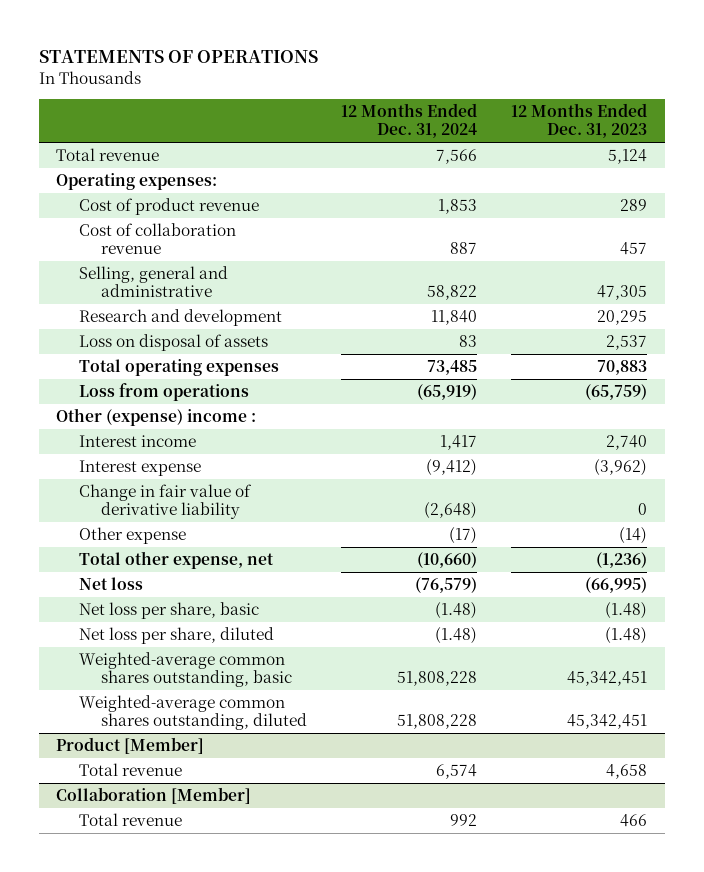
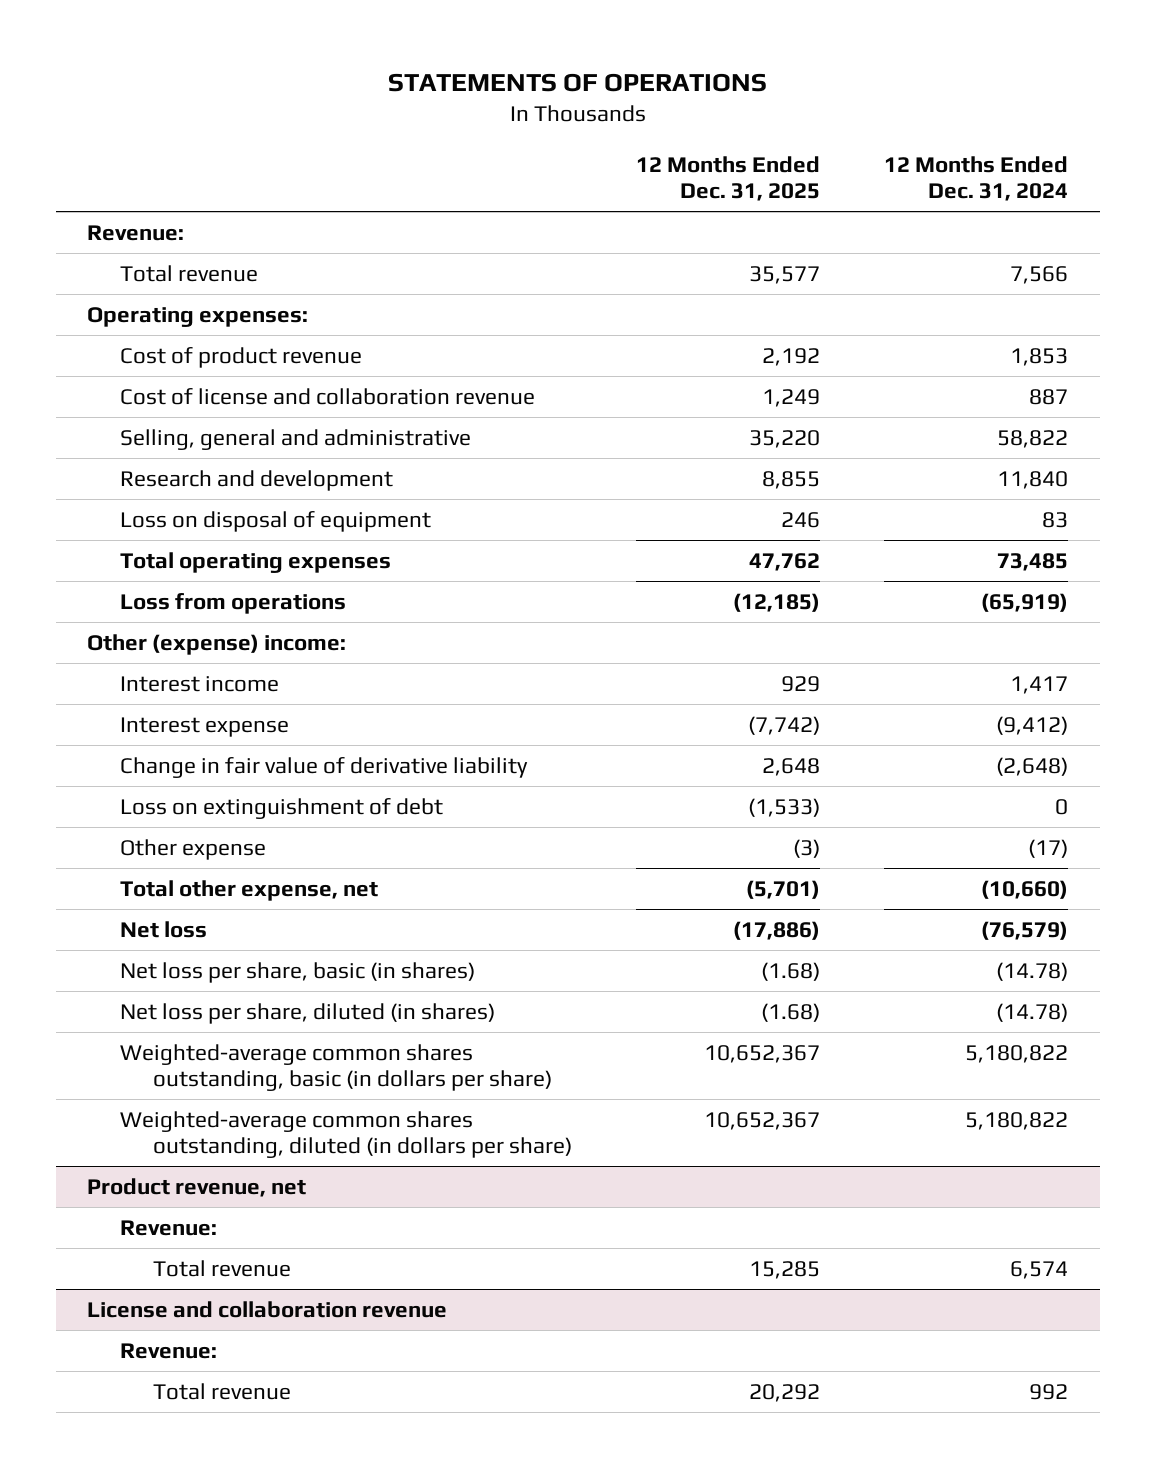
[511,103,648,139] 12 Months Ended Dec. 31, 2023 -> none
none -> [636,155,821,201] 12 Months Ended Dec. 31, 2025
none -> [87,224,185,241] Revenue:
[78,222,236,255] Cost of collaboration revenue -> [120,387,536,405] Cost of license and collaboration revenue
[78,333,268,351] Loss on disposal of assets -> [120,510,432,532] Loss on disposal of equipment
[56,407,257,426] Other (expense) income : -> [87,633,347,655] Other (expense) income:
none -> [120,797,444,819] Loss on extinguishment of debt
[78,601,259,619] Net loss per share, basic -> [120,961,476,983] Net loss per share, basic (in shares)
[435,601,478,619] (1.48) -> [995,961,1068,981] (14.78)
[78,626,274,644] Net loss per share, diluted -> [120,1002,496,1024] Net loss per share, diluted (in shares)
[435,626,478,644] (1.48) -> [995,1002,1068,1022] (14.78)
[78,651,293,688] Weighted-average common shares outstanding, basic -> [120,1043,553,1092] Weighted-average common shares outstanding, basic (in dollars per share)
[397,671,478,687] 51,808,228 -> [964,1044,1068,1063] 5,180,822
[78,694,308,731] Weighted-average common shares outstanding, diluted -> [120,1110,573,1159] Weighted-average common shares outstanding, diluted (in dollars per share)
[397,714,478,730] 51,808,228 -> [964,1111,1068,1130] 5,180,822
[56,736,205,754] Product [Member] -> [87,1177,307,1197] Product revenue, net
none -> [120,1219,218,1236] Revenue:
[56,786,252,804] Collaboration [Member] -> none
none -> [87,1300,448,1318] License and collaboration revenue
none -> [120,1342,218,1359] Revenue:

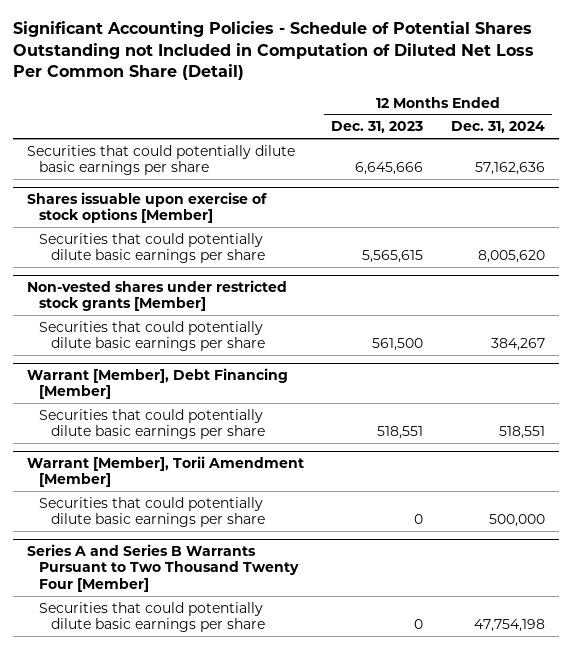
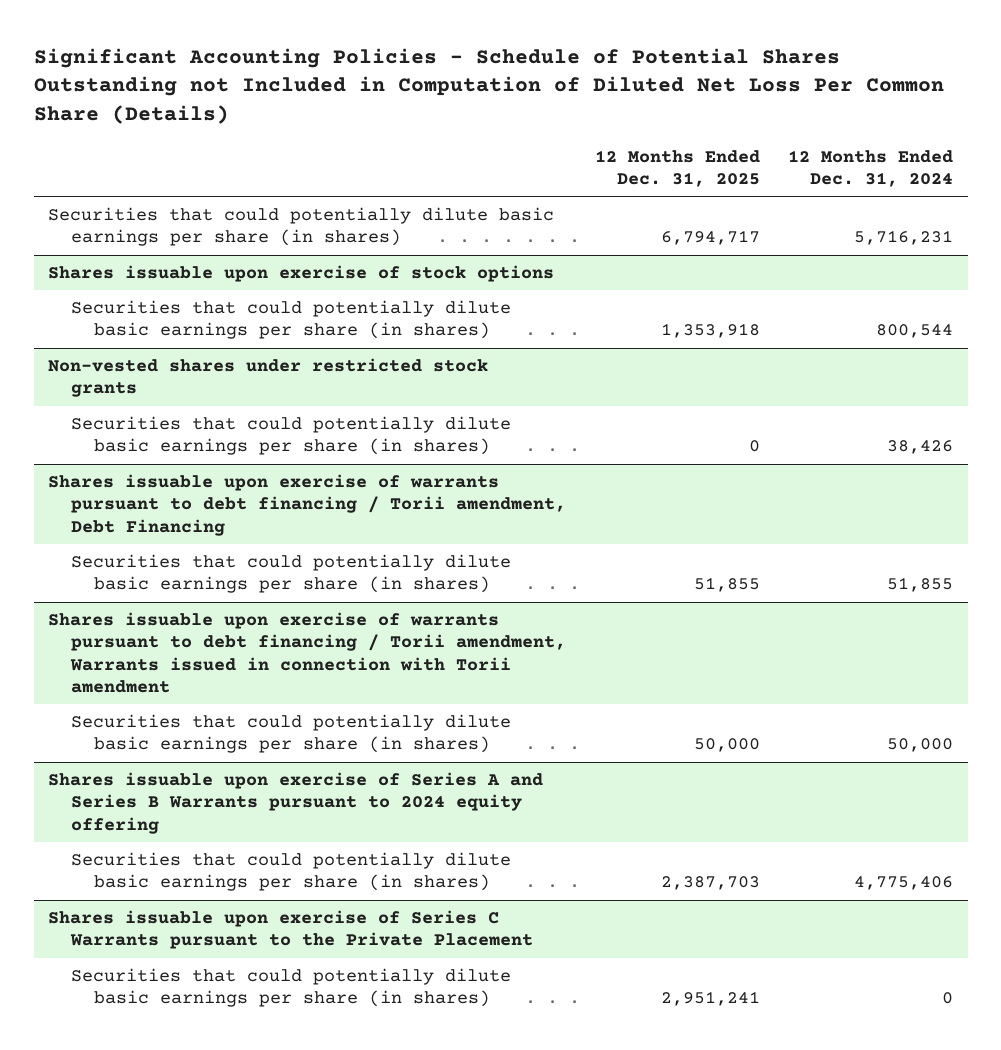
[12,21,534,81] Significant Accounting Policies - Schedule of Potential Shares Outstanding not Included in Computation of Diluted Net Loss Per Common Share (Detail) -> [33,47,944,125] Significant Accounting Policies - Schedule of Potential Shares Outstanding not Included in Computation of Diluted Net Loss Per Common Share (Details)
[331,121,424,134] Dec. 31, 2023 -> none
none -> [594,149,760,188] 12 Months Ended Dec. 31, 2025
[26,367,288,400] Warrant [Member], Debt Financing [Member] -> none
[26,455,304,488] Warrant [Member], Torii Amendment [Member] -> none
[26,144,295,176] Securities that could potentially dilute basic earnings per share -> [48,206,555,247] Securities that could potentially dilute basic earnings per share (in shares)
[474,162,545,176] 57,162,636 -> [854,230,954,246] 5,716,231
[26,191,267,224] Shares issuable upon exercise of stock options [Member] -> [48,264,555,282] Shares issuable upon exercise of stock options
[38,232,265,264] Securities that could potentially dilute basic earnings per share -> [71,299,512,340] Securities that could potentially dilute basic earnings per share (in shares)
[477,250,545,264] 8,005,620 -> [876,324,954,339] 800,544
[26,279,287,312] Non-vested shares under restricted stock grants [Member] -> [48,357,489,398] Non-vested shares under restricted stock grants
[38,320,265,352] Securities that could potentially dilute basic earnings per share -> [71,415,512,456] Securities that could potentially dilute basic earnings per share (in shares)
[490,338,545,352] 384,267 -> [887,440,954,455] 38,426
none -> [48,473,567,536] Shares issuable upon exercise of warrants pursuant to debt financing / Torii amendment, Debt Financing
[38,408,265,440] Securities that could potentially dilute basic earnings per share -> [71,553,512,594] Securities that could potentially dilute basic earnings per share (in shares)
[498,426,545,440] 518,551 -> [887,577,954,593] 51,855
none -> [48,611,567,694] Shares issuable upon exercise of warrants pursuant to debt financing / Torii amendment, Warrants issued in connection with Torii amendment
[38,496,265,528] Securities that could potentially dilute basic earnings per share -> [71,713,512,754] Securities that could potentially dilute basic earnings per share (in shares)
[488,514,545,528] 500,000 -> [887,738,954,753] 50,000
[26,543,299,592] Series A and Series B Warrants Pursuant to Two Thousand Twenty Four [Member] -> [48,771,544,834] Shares issuable upon exercise of Series A and Series B Warrants pursuant to 2024 equity offering
[38,601,265,633] Securities that could potentially dilute basic earnings per share -> [71,851,512,892] Securities that could potentially dilute basic earnings per share (in shares)
[473,619,545,633] 47,754,198 -> [854,876,954,891] 4,775,406
none -> [48,909,534,950] Shares issuable upon exercise of Series C Warrants pursuant to the Private Placement
none -> [71,967,512,1008] Securities that could potentially dilute basic earnings per share (in shares)

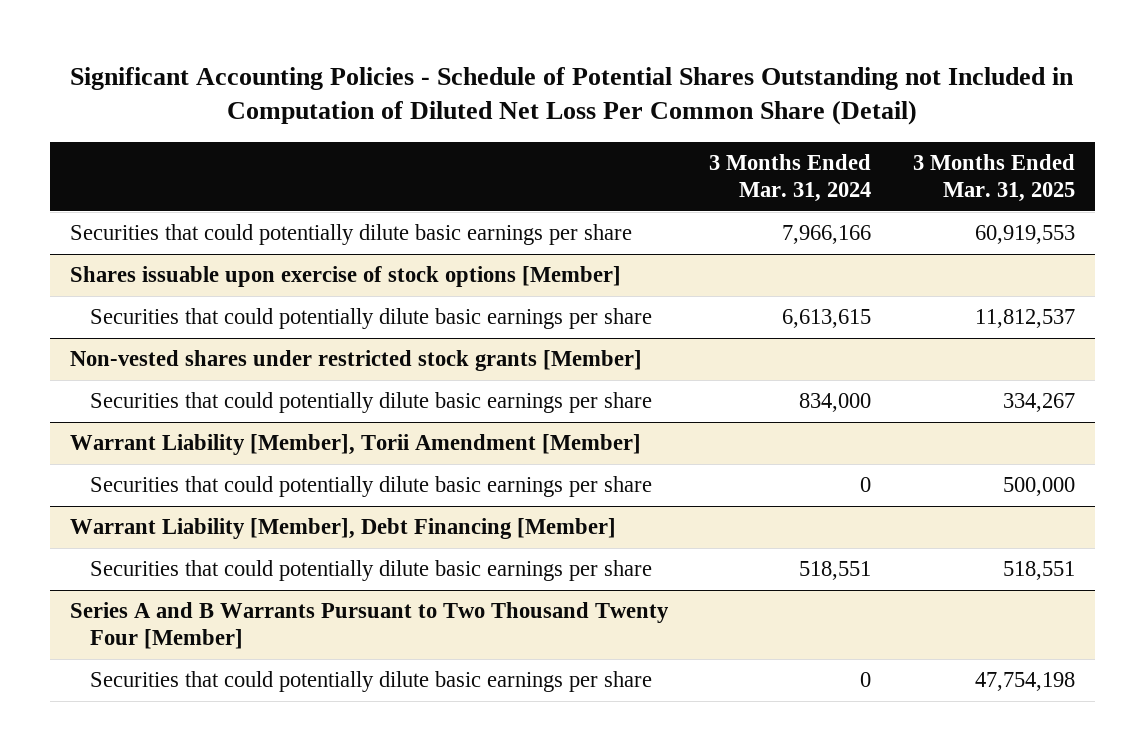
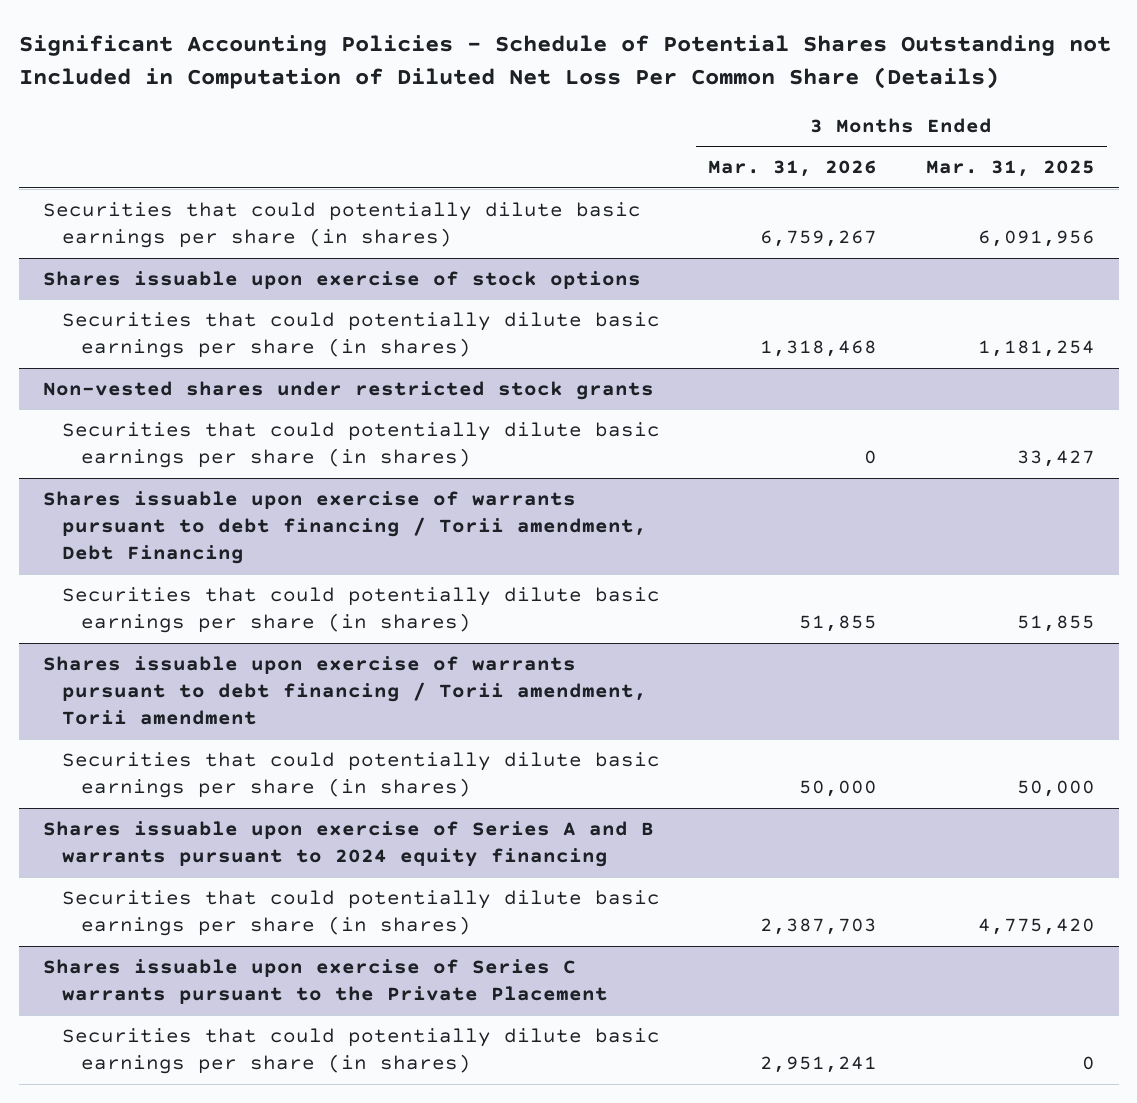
[70,66,1075,126] Significant Accounting Policies - Schedule of Potential Shares Outstanding not Included in Computation of Diluted Net Loss Per Common Share (Detail) -> [18,35,1111,89] Significant Accounting Policies - Schedule of Potential Shares Outstanding not Included in Computation of Diluted Net Loss Per Common Share (Details)
[709,154,872,202] 3 Months Ended Mar. 31, 2024 -> none
none -> [708,160,878,178] Mar. 31, 2026
[70,434,642,456] Warrant Liability [Member], Torii Amendment [Member] -> none
[70,518,617,540] Warrant Liability [Member], Debt Financing [Member] -> none
[70,224,633,246] Securities that could potentially dilute basic earnings per share -> [42,201,641,249] Securities that could potentially dilute basic earnings per share (in shares)
[974,225,1075,245] 60,919,553 -> [977,230,1095,248] 6,091,956
[70,266,622,288] Shares issuable upon exercise of stock options [Member] -> [42,270,641,289] Shares issuable upon exercise of stock options
[89,308,652,330] Securities that could potentially dilute basic earnings per share -> [61,311,660,359] Securities that could potentially dilute basic earnings per share (in shares)
[974,309,1075,329] 11,812,537 -> [977,340,1095,358] 1,181,254
[70,350,643,372] Non-vested shares under restricted stock grants [Member] -> [42,380,654,400] Non-vested shares under restricted stock grants
[89,392,652,414] Securities that could potentially dilute basic earnings per share -> [61,421,660,469] Securities that could potentially dilute basic earnings per share (in shares)
[1002,393,1075,413] 334,267 -> [1016,450,1095,468] 33,427
none -> [42,490,647,565] Shares issuable upon exercise of warrants pursuant to debt financing / Torii amendment, Debt Financing
[89,476,652,498] Securities that could potentially dilute basic earnings per share -> [61,586,660,634] Securities that could potentially dilute basic earnings per share (in shares)
[1002,477,1075,497] 500,000 -> [1016,615,1095,633] 51,855
none -> [42,655,647,726] Shares issuable upon exercise of warrants pursuant to debt financing / Torii amendment, Torii amendment
[89,560,652,582] Securities that could potentially dilute basic earnings per share -> [61,751,660,799] Securities that could potentially dilute basic earnings per share (in shares)
[1002,561,1075,581] 518,551 -> [1016,780,1095,798] 50,000
[70,602,670,649] Series A and B Warrants Pursuant to Two Thousand Twenty Four [Member] -> [42,820,654,868] Shares issuable upon exercise of Series A and B warrants pursuant to 2024 equity financing
[89,671,652,693] Securities that could potentially dilute basic earnings per share -> [61,889,660,937] Securities that could potentially dilute basic earnings per share (in shares)
[974,672,1075,692] 47,754,198 -> [977,918,1095,936] 4,775,420
none -> [42,958,608,1005] Shares issuable upon exercise of Series C warrants pursuant to the Private Placement
none -> [61,1027,660,1075] Securities that could potentially dilute basic earnings per share (in shares)

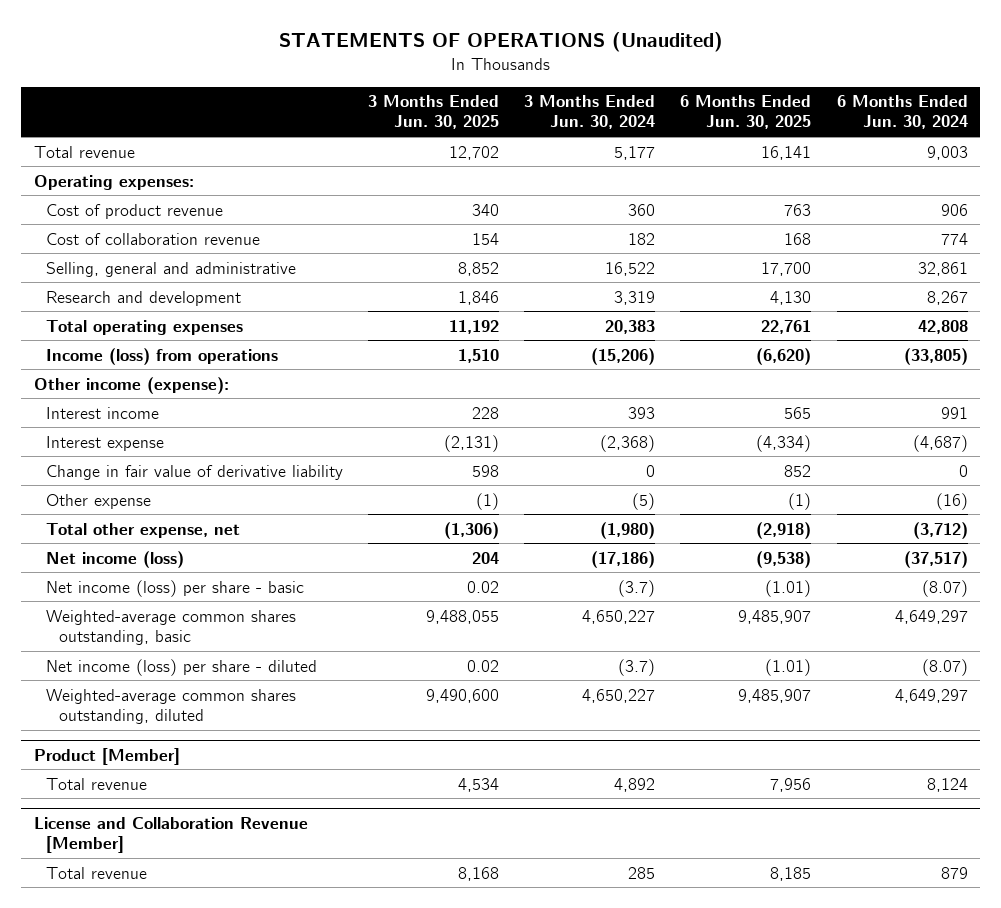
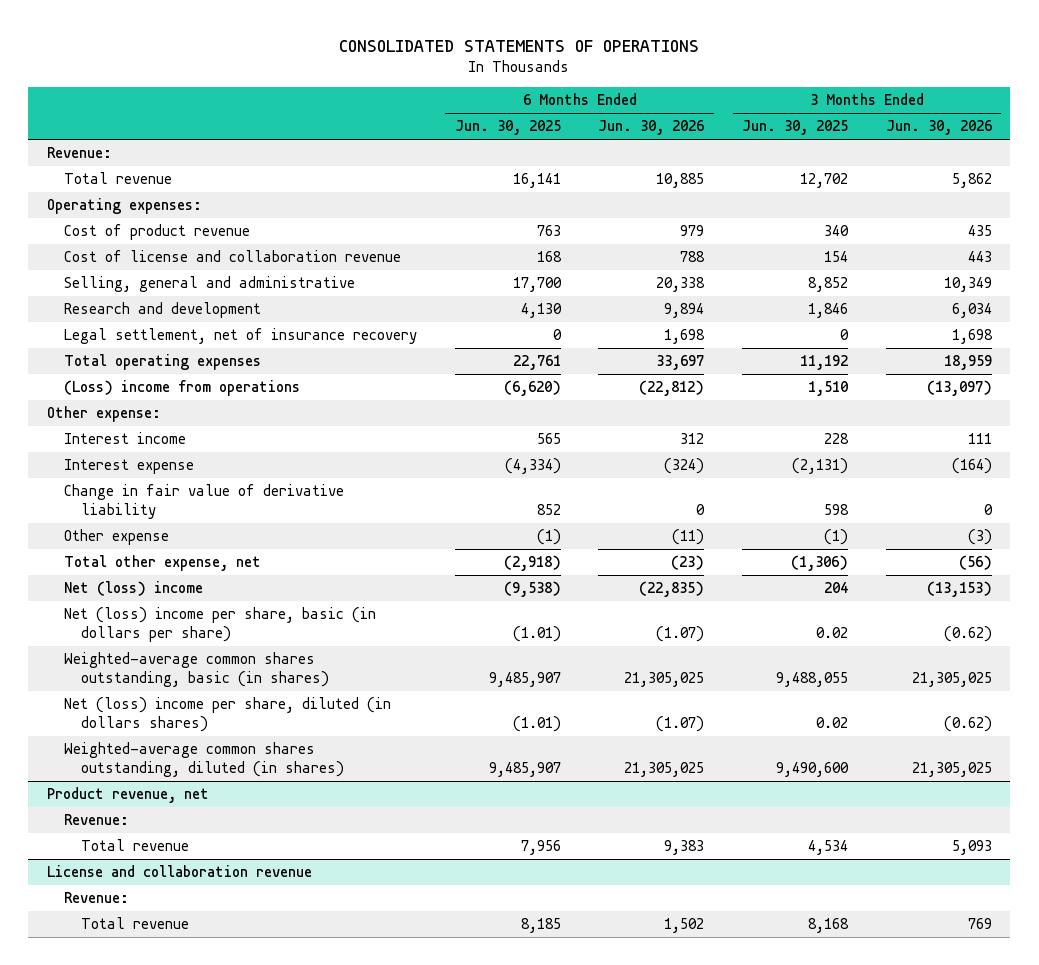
[278,32,723,53] STATEMENTS OF OPERATIONS (Unaudited) -> [339,39,700,52] CONSOLIDATED STATEMENTS OF OPERATIONS
[524,95,656,130] 3 Months Ended Jun. 30, 2024 -> none
[836,95,968,130] 6 Months Ended Jun. 30, 2024 -> none
none -> [598,120,705,136] Jun. 30, 2026
none -> [885,120,992,136] Jun. 30, 2026
none -> [47,147,113,159] Revenue:
[46,232,261,245] Cost of collaboration revenue -> [64,250,402,263] Cost of license and collaboration revenue
none -> [64,328,418,345] Legal settlement, net of insurance recovery
[46,347,279,365] Income (loss) from operations -> [64,380,301,397] (Loss) income from operations
[33,376,229,394] Other income (expense): -> [47,406,162,423] Other expense:
[46,550,185,568] Net income (loss) -> [64,581,204,597] Net (loss) income
[46,579,305,597] Net income (loss) per share - basic -> [64,607,377,642] Net (loss) income per share, basic (in dollars per share)
[46,609,297,645] Weighted-average common shares outstanding, basic -> [64,652,330,687] Weighted-average common shares outstanding, basic (in shares)
[46,658,318,676] Net income (loss) per share - diluted -> [64,697,392,732] Net (loss) income per share, diluted (in dollars shares)
[46,688,297,724] Weighted-average common shares outstanding, diluted -> [64,742,345,777] Weighted-average common shares outstanding, diluted (in shares)
[33,747,180,765] Product [Member] -> [47,787,210,804] Product revenue, net
none -> [64,814,130,826] Revenue:
[33,816,308,853] License and Collaboration Revenue [Member] -> [47,865,313,878] License and collaboration revenue
none -> [64,892,130,904] Revenue:

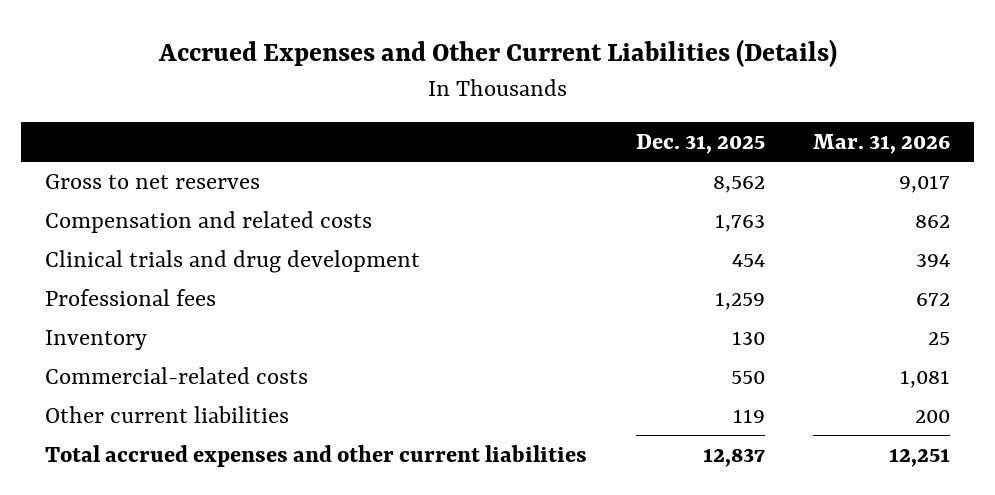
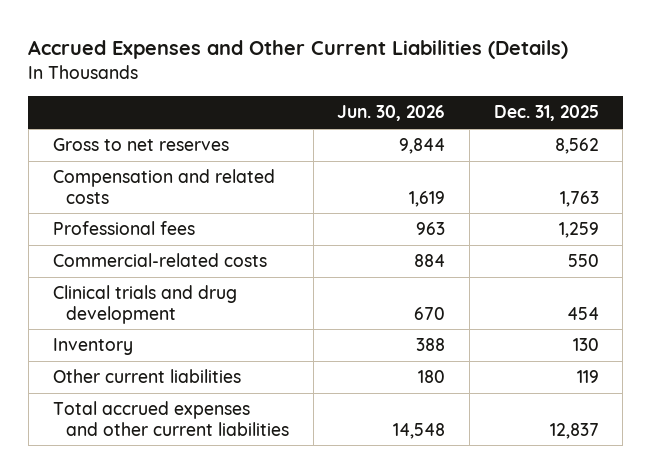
[812,134,950,155] Mar. 31, 2026 -> none
none -> [337,105,446,122] Jun. 30, 2026
[45,249,421,273] Clinical trials and drug development -> [52,285,237,324] Clinical trials and drug development
[45,329,148,350] Inventory -> [52,338,133,356] Inventory

